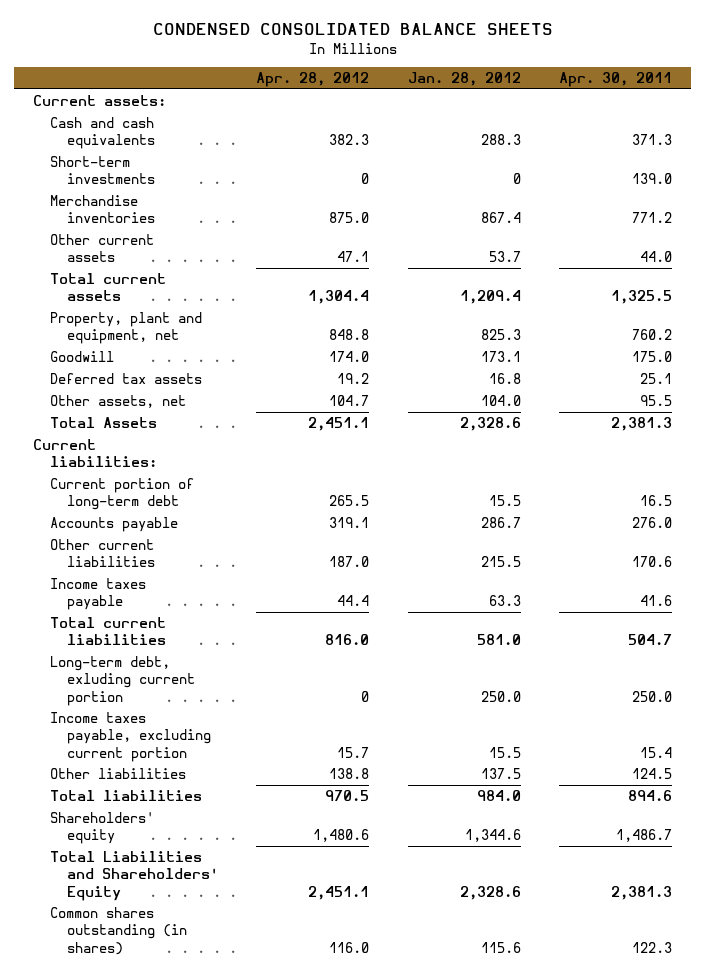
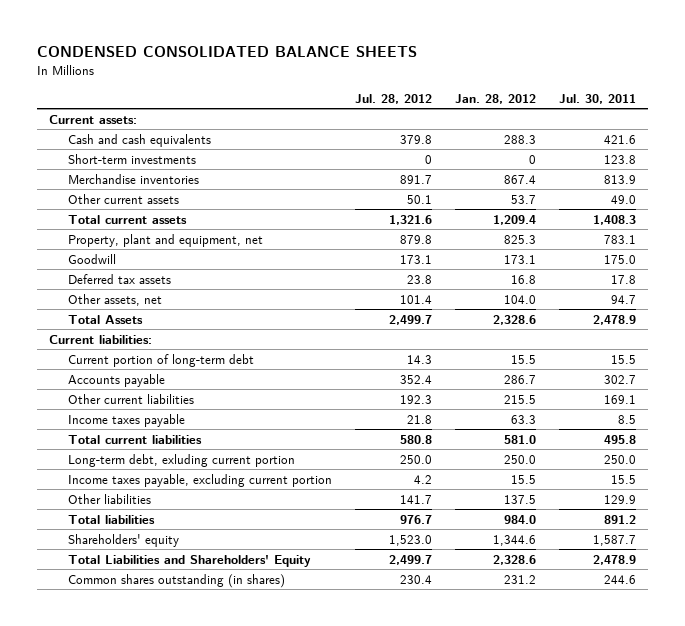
[256,72,370,88] Apr. 28, 2012 -> none
[559,72,673,88] Apr. 30, 2011 -> none
none -> [355,93,433,104] Jul. 28, 2012
none -> [559,93,637,104] Jul. 30, 2011
[480,941,521,953] 115.6 -> [504,574,537,584] 231.2

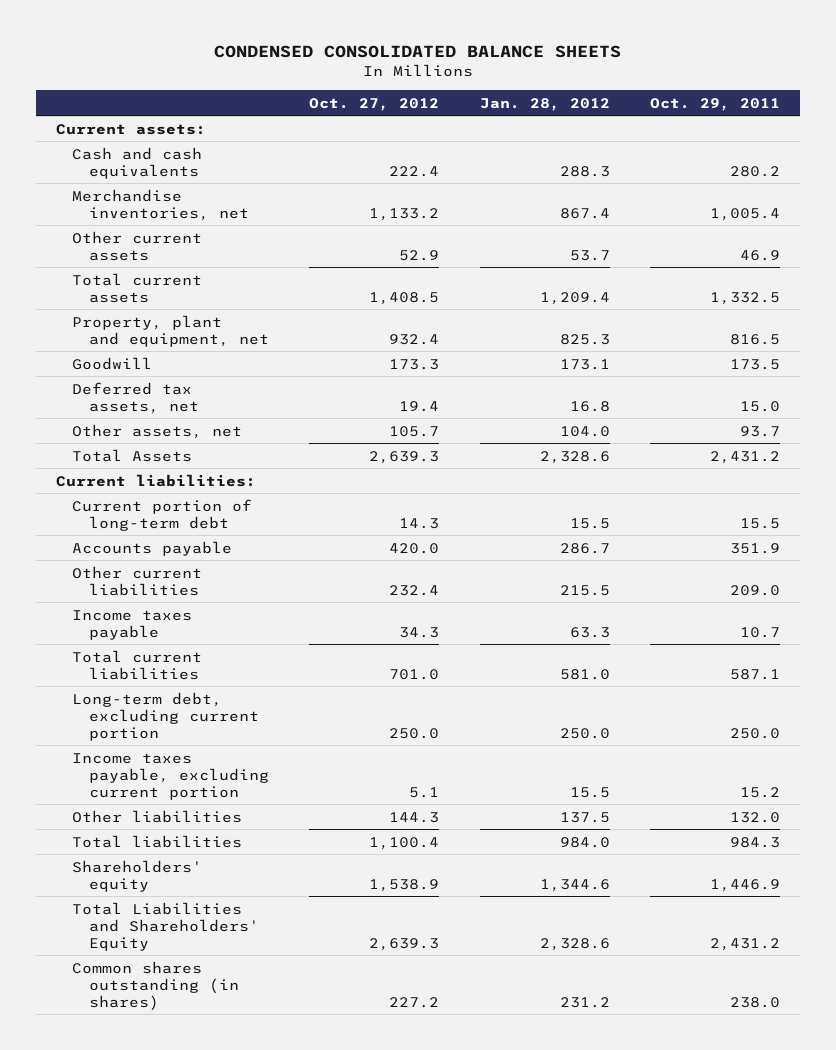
[355,93,433,104] Jul. 28, 2012 -> none
[559,93,637,104] Jul. 30, 2011 -> none
none -> [309,97,440,111] Oct. 27, 2012
none -> [650,97,781,111] Oct. 29, 2011
[67,153,196,164] Short-term investments -> none
[67,173,199,184] Merchandise inventories -> [72,188,249,221] Merchandise inventories, net
[67,273,171,284] Deferred tax assets -> [72,381,199,414] Deferred tax assets, net
[67,453,295,467] Long-term debt, exluding current portion -> [72,691,259,741] Long-term debt, excluding current portion

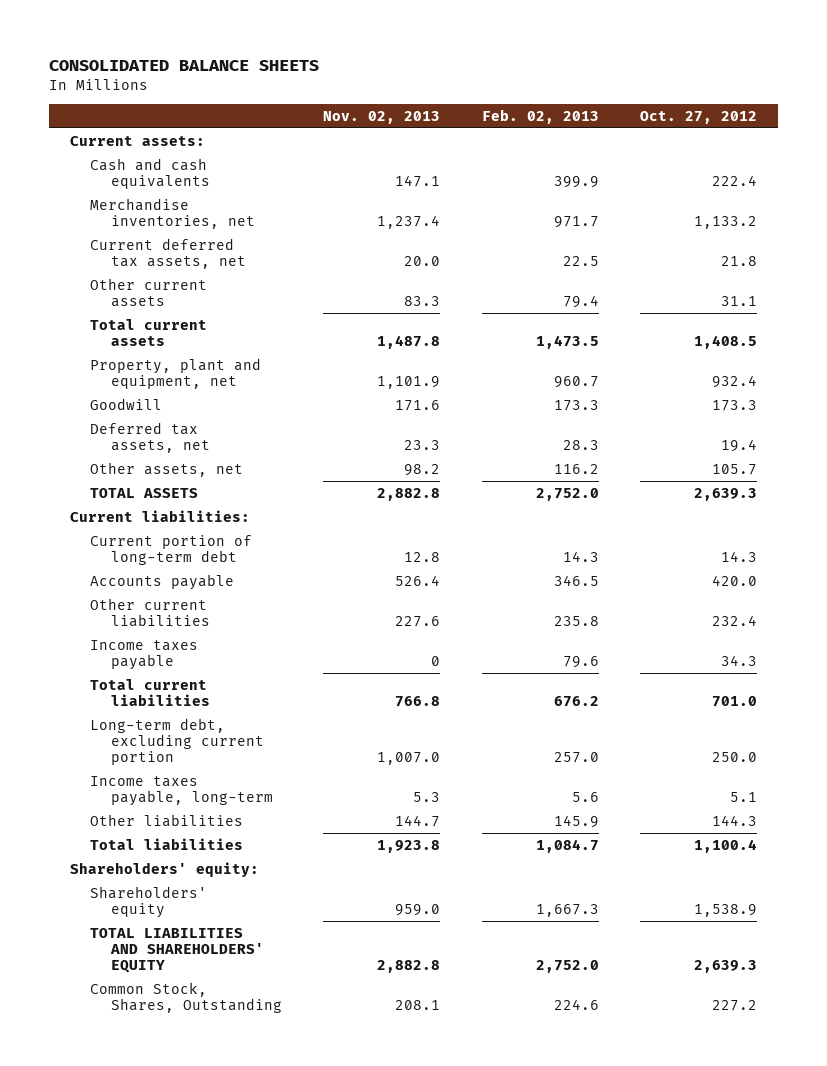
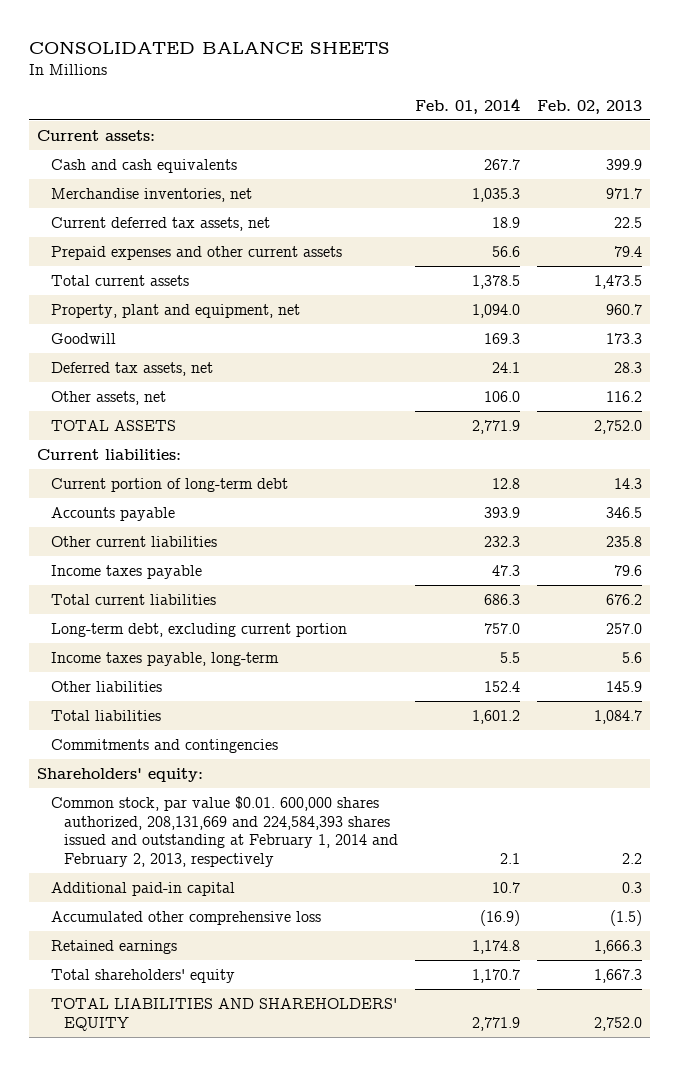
[323,111,441,125] Nov. 02, 2013 -> none
[640,111,758,125] Oct. 27, 2012 -> none
none -> [414,97,520,114] Feb. 01, 2014
[90,277,208,308] Other current assets -> [50,245,342,260] Prepaid expenses and other current assets
none -> [50,738,278,753] Commitments and contingencies
none -> [50,795,399,867] Common stock, par value $0.01. 600,000 shares authorized, 208,131,669 and 224,584,393 shares issued and outstanding at February 1, 2014 and February 2, 2013, respectively
none -> [50,881,235,896] Additional paid-in capital
none -> [50,910,321,925] Accumulated other comprehensive loss
none -> [50,939,177,954] Retained earnings
[90,885,208,919] Shareholders' equity -> [50,968,235,983] Total shareholders' equity
[90,981,282,1014] Common Stock, Shares, Outstanding -> none

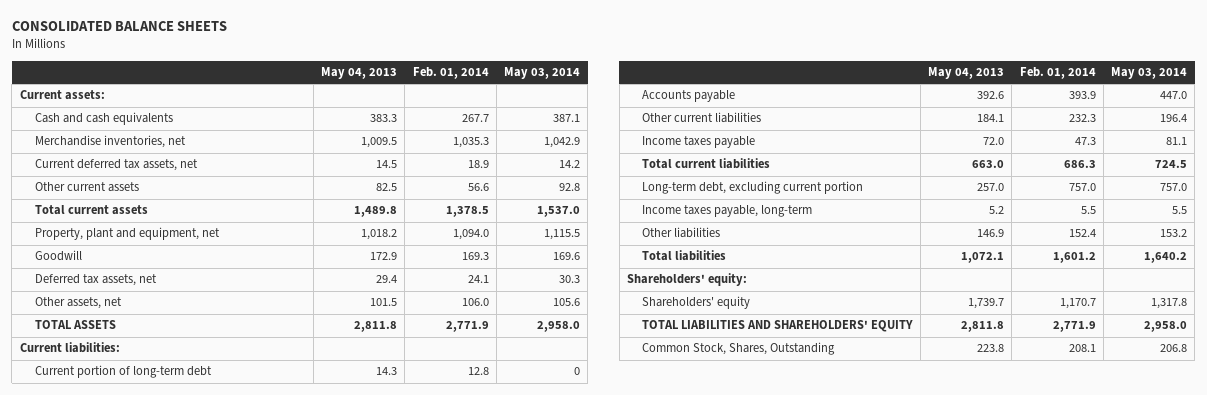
[536,99,642,114] Feb. 02, 2013 -> none
none -> [321,67,398,80] May 04, 2013
none -> [504,67,581,80] May 03, 2014
[50,245,342,260] Prepaid expenses and other current assets -> [34,182,139,193] Other current assets
[50,738,278,753] Commitments and contingencies -> none
[50,795,399,867] Common stock, par value $0.01. 600,000 shares authorized, 208,131,669 and 224,584,393 shares issued and outstanding at February 1, 2014 and February 2, 2013, respectively -> none
[50,881,235,896] Additional paid-in capital -> none
[50,910,321,925] Accumulated other comprehensive loss -> none
[50,939,177,954] Retained earnings -> none
[50,968,235,983] Total shareholders' equity -> [641,296,750,310] Shareholders' equity
none -> [641,342,835,356] Common Stock, Shares, Outstanding

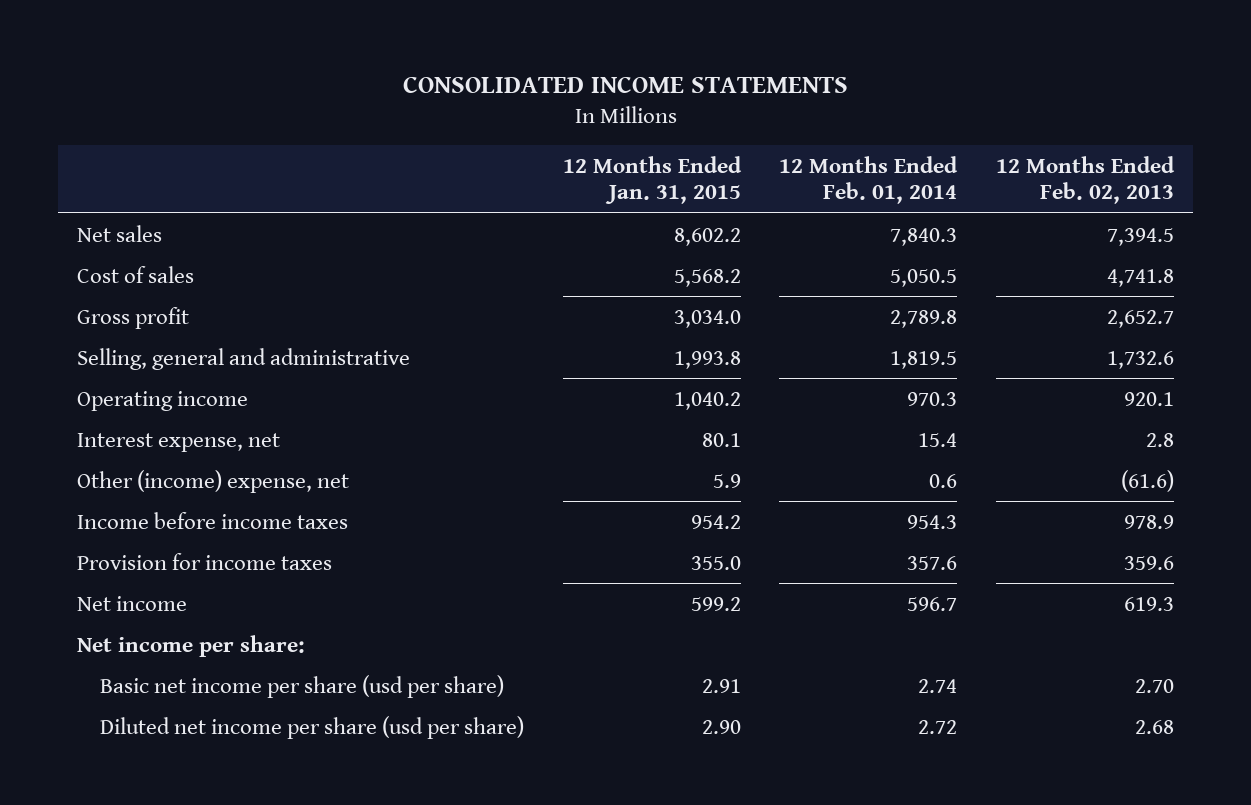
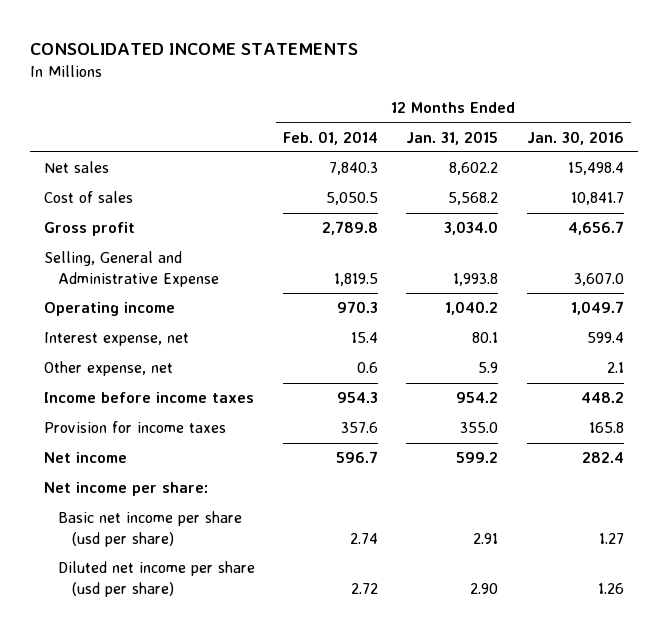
[995,155,1175,205] 12 Months Ended Feb. 02, 2013 -> none
none -> [526,130,624,145] Jan. 30, 2016
[77,347,411,370] Selling, general and administrative -> [44,251,219,287] Selling, General and Administrative Expense
[77,469,350,493] Other (income) expense, net -> [44,361,174,377] Other expense, net

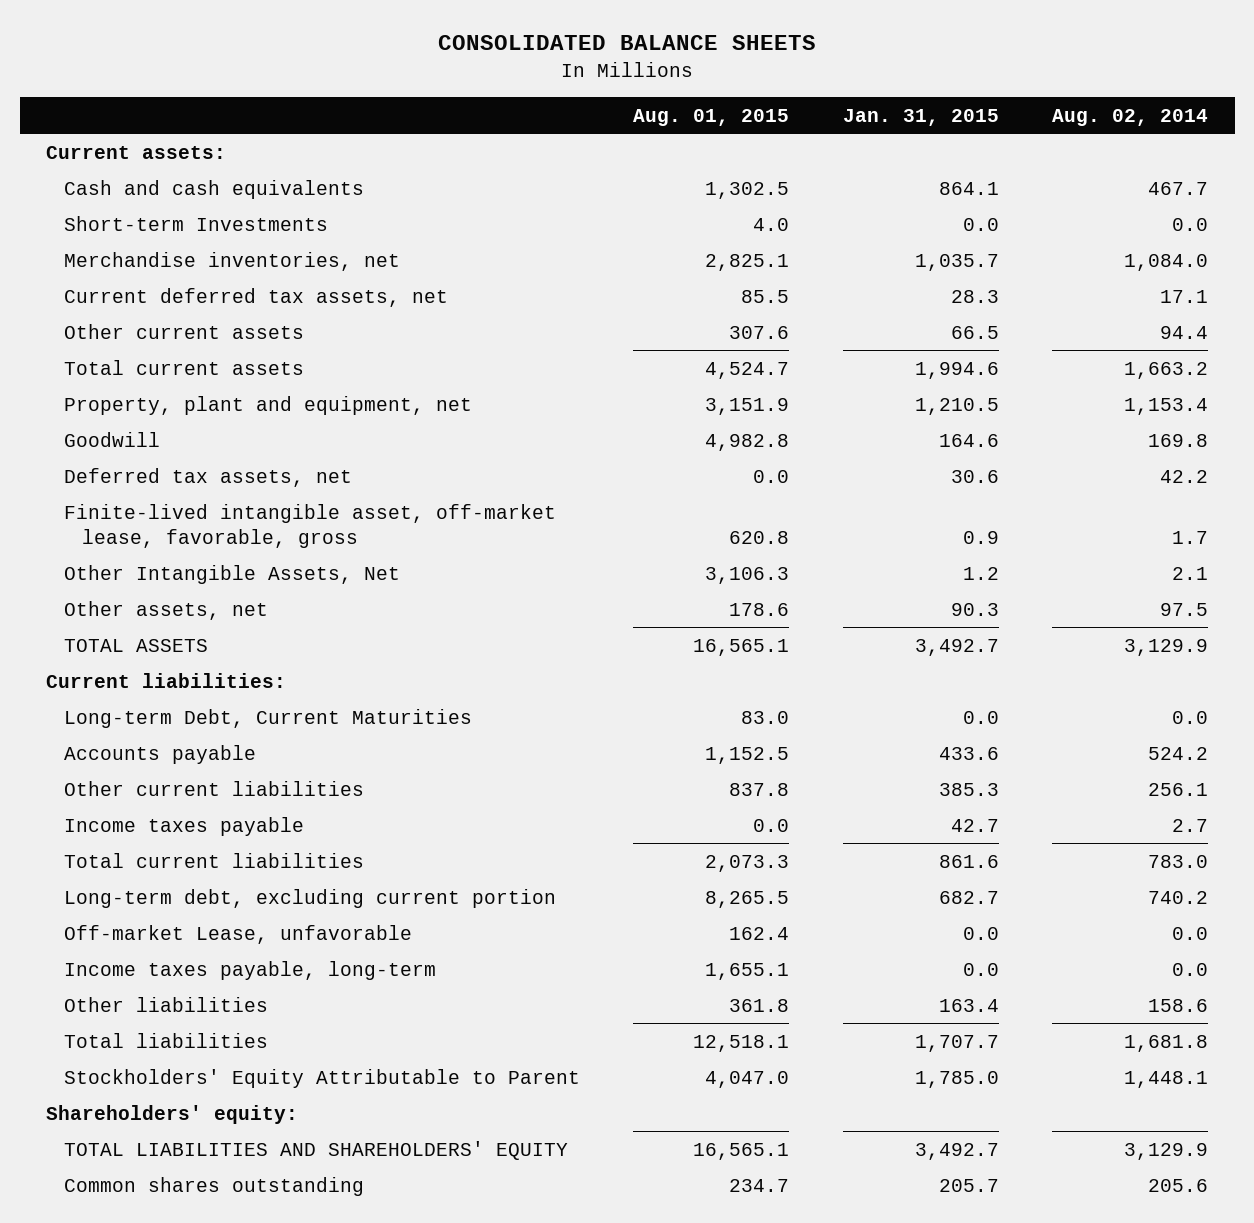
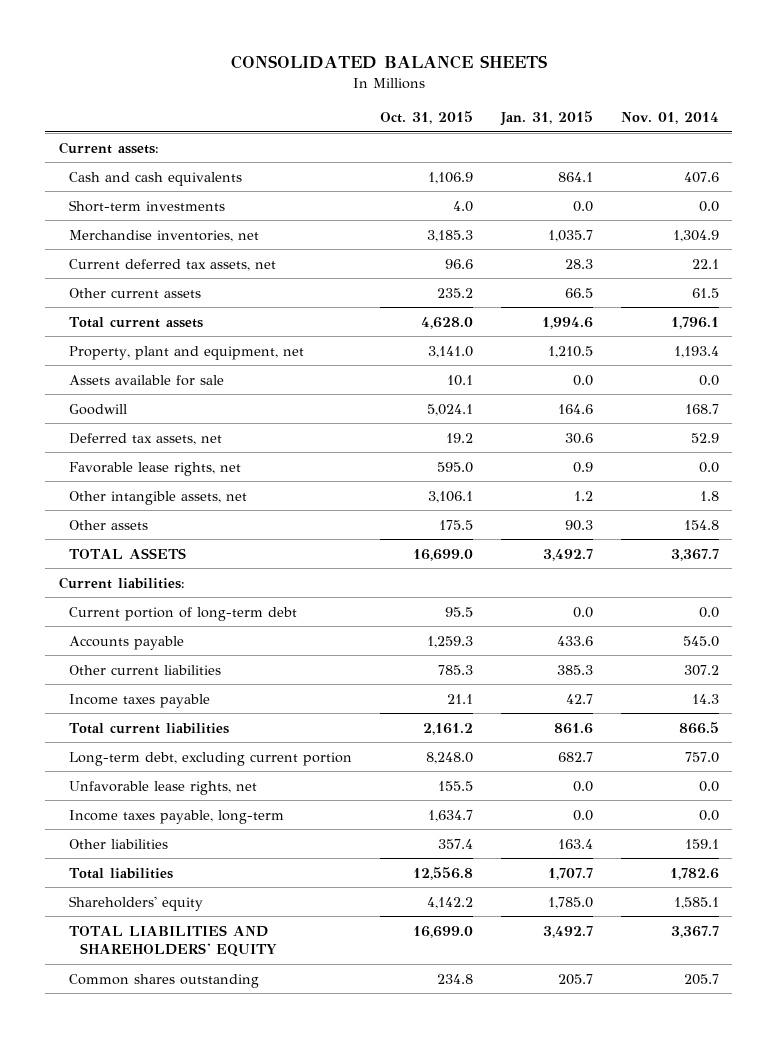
[633,108,790,126] Aug. 01, 2015 -> none
[1051,108,1208,126] Aug. 02, 2014 -> none
none -> [379,111,473,125] Oct. 31, 2015
none -> [620,112,719,125] Nov. 01, 2014
[64,215,329,231] Short-term Investments -> [69,199,226,212] Short-term investments
none -> [69,374,225,386] Assets available for sale
[64,503,557,548] Finite-lived intangible asset, off-market lease, favorable, gross -> [69,461,242,476] Favorable lease rights, net
[64,564,401,584] Other Intangible Assets, Net -> [69,490,248,505] Other intangible assets, net
[64,600,269,620] Other assets, net -> [69,519,149,530] Other assets
[64,708,473,728] Long-term Debt, Current Maturities -> [69,606,298,621] Current portion of long-term debt
[64,924,413,944] Off-market Lease, unfavorable -> [69,780,258,795] Unfavorable lease rights, net
[46,1104,299,1124] Shareholders' equity: -> none
[64,1068,581,1088] Stockholders' Equity Attributable to Parent -> [69,895,204,911] Shareholders' equity

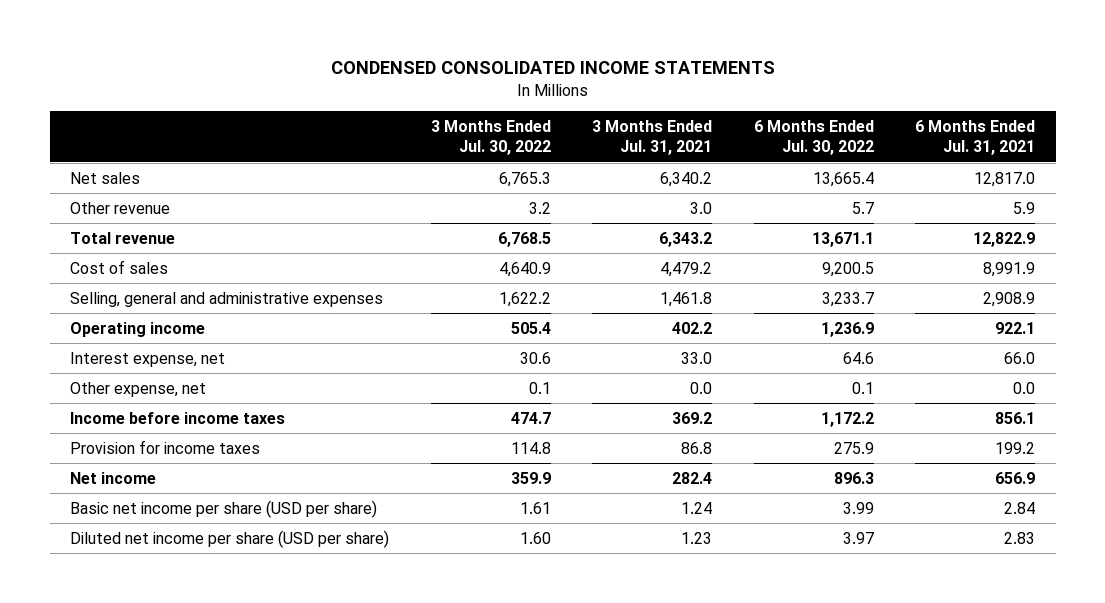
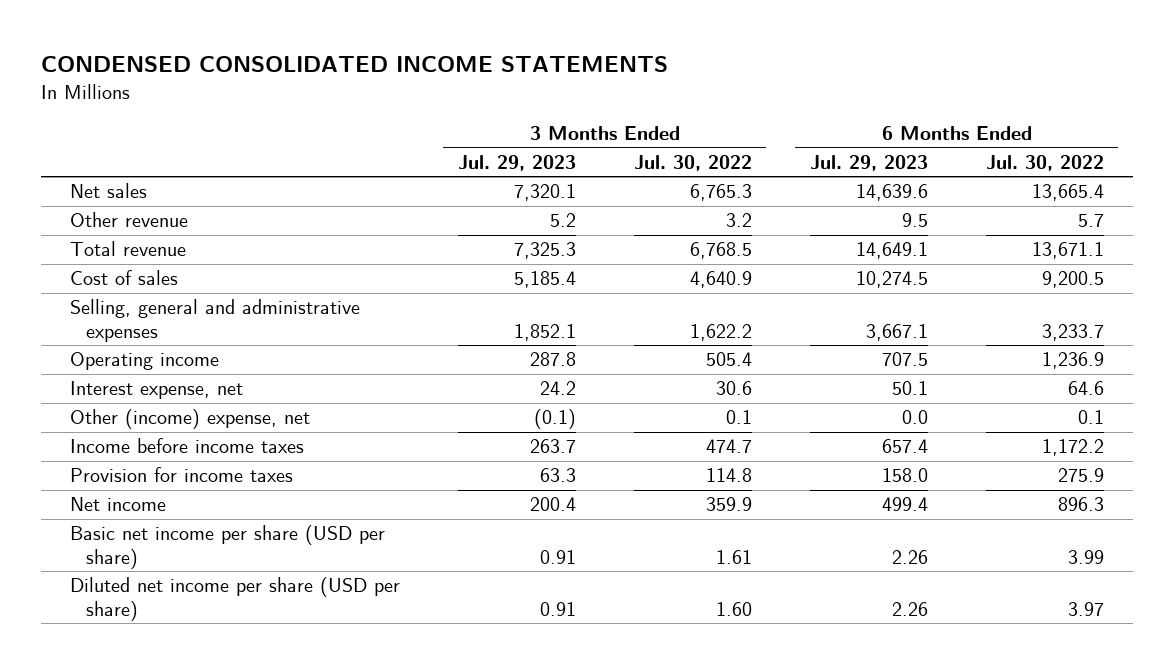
[592,120,713,156] 3 Months Ended Jul. 31, 2021 -> none
[914,120,1035,156] 6 Months Ended Jul. 31, 2021 -> none
none -> [457,154,576,171] Jul. 29, 2023
none -> [809,154,928,171] Jul. 29, 2023
[70,381,207,397] Other expense, net -> [69,409,310,430] Other (income) expense, net

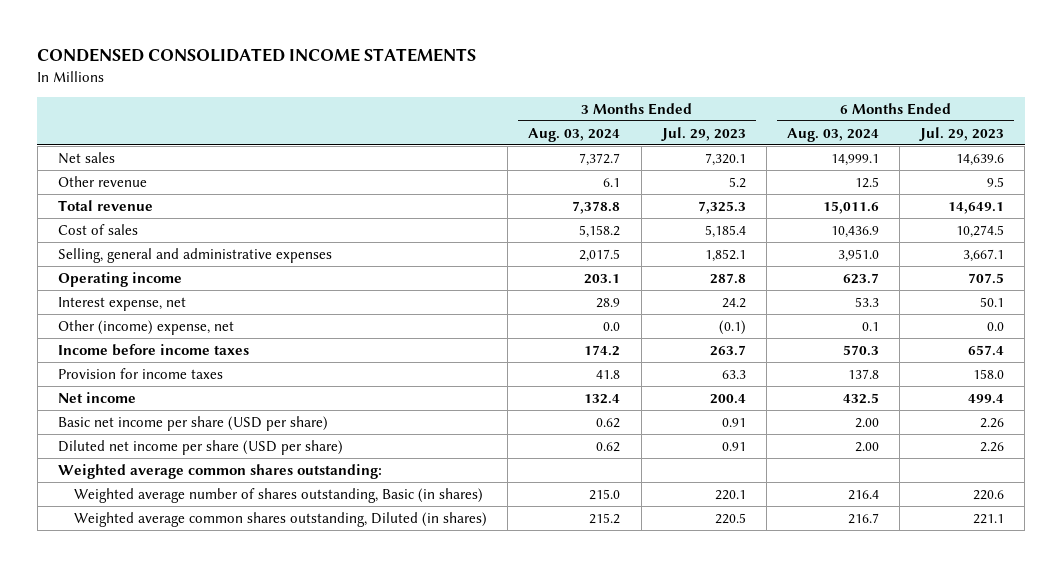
[633,154,752,171] Jul. 30, 2022 -> none
[985,154,1104,171] Jul. 30, 2022 -> none
none -> [528,127,621,142] Aug. 03, 2024
none -> [786,127,879,142] Aug. 03, 2024
none -> [58,463,383,479] Weighted average common shares outstanding:
none -> [74,487,484,503] Weighted average number of shares outstanding, Basic (in shares)
none -> [74,511,488,527] Weighted average common shares outstanding, Diluted (in shares)

